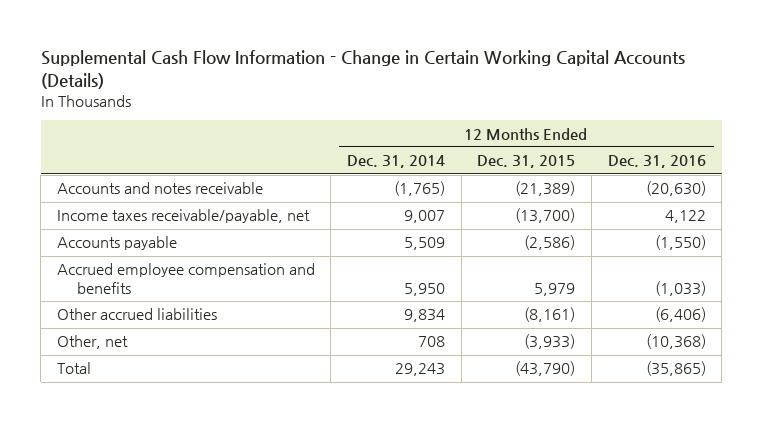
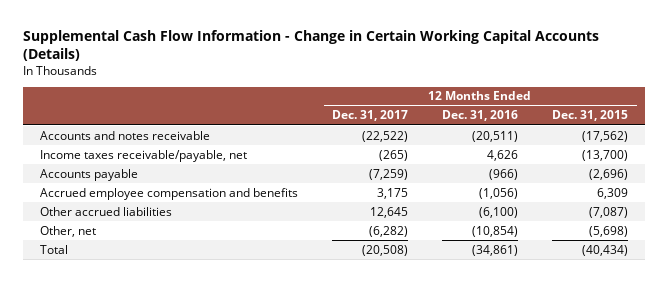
[347,155,446,169] Dec. 31, 2014 -> none
none -> [332,110,409,122] Dec. 31, 2017
[515,181,576,197] (21,389) -> [582,130,629,142] (17,562)
[645,181,706,197] (20,630) -> [472,130,519,142] (20,511)
[664,210,706,224] 4,122 -> [487,149,519,161] 4,626
[524,235,576,251] (2,586) -> [589,168,629,180] (2,696)
[654,235,706,251] (1,550) -> [489,168,519,180] (966)
[534,282,576,296] 5,979 -> [597,187,629,199] 6,309
[654,280,706,296] (1,033) -> [479,187,519,199] (1,056)
[524,307,576,323] (8,161) -> [589,206,629,218] (7,087)
[654,307,706,323] (6,406) -> [479,206,519,218] (6,100)
[524,334,576,350] (3,933) -> [589,225,629,237] (5,698)
[645,334,706,350] (10,368) -> [472,225,519,237] (10,854)
[515,361,576,377] (43,790) -> [582,244,629,256] (40,434)
[645,361,706,377] (35,865) -> [472,244,519,256] (34,861)

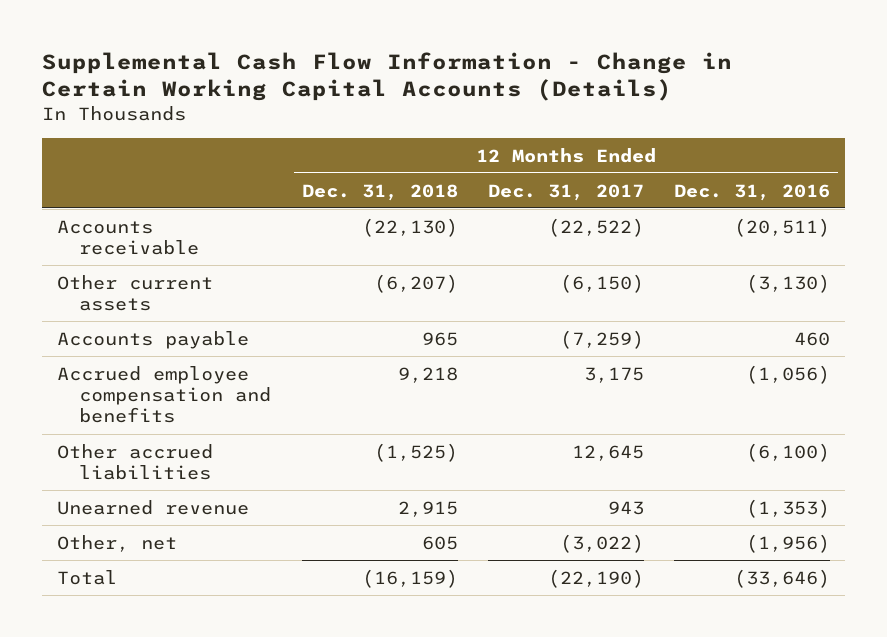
[552,110,629,122] Dec. 31, 2015 -> none
none -> [301,183,458,201] Dec. 31, 2018
[40,149,248,162] Income taxes receivable/payable, net -> none
[40,130,211,140] Accounts and notes receivable -> [56,219,200,255] Accounts receivable
none -> [56,274,213,311] Other current assets
[489,168,519,180] (966) -> [794,331,831,346] 460
none -> [56,499,249,515] Unearned revenue
[369,225,409,237] (6,282) -> [559,533,644,553] (3,022)
[472,225,519,237] (10,854) -> [746,533,831,553] (1,956)
[362,244,409,256] (20,508) -> [547,568,644,588] (22,190)
[472,244,519,256] (34,861) -> [734,568,831,588] (33,646)

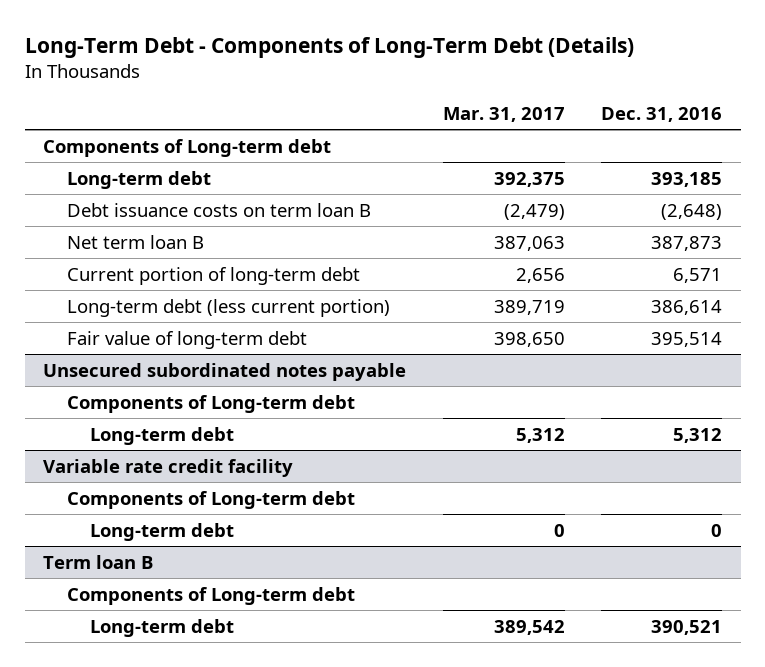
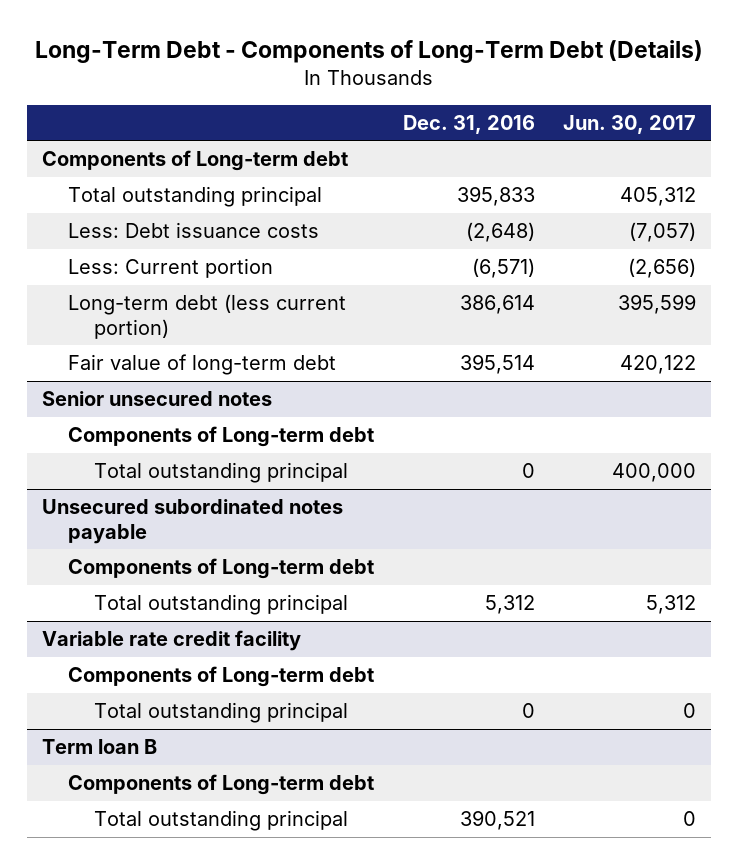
[442,106,565,122] Mar. 31, 2017 -> none
none -> [563,114,697,134] Jun. 30, 2017
[66,170,211,189] Long-term debt -> none
[66,234,204,249] Net term loan B -> none
none -> [67,185,322,207] Total outstanding principal
[66,202,371,217] Debt issuance costs on term loan B -> [67,221,319,238] Less: Debt issuance costs
[66,266,360,285] Current portion of long-term debt -> [67,257,273,278] Less: Current portion
[673,267,723,283] 6,571 -> [471,257,535,278] (6,571)
none -> [41,390,272,406] Senior unsecured notes
none -> [67,425,374,447] Components of Long-term debt
none -> [93,461,348,483] Total outstanding principal
[90,426,235,445] Long-term debt -> [93,593,348,615] Total outstanding principal
[90,522,235,541] Long-term debt -> [93,701,348,723] Total outstanding principal
[90,618,235,637] Long-term debt -> [93,809,348,831] Total outstanding principal

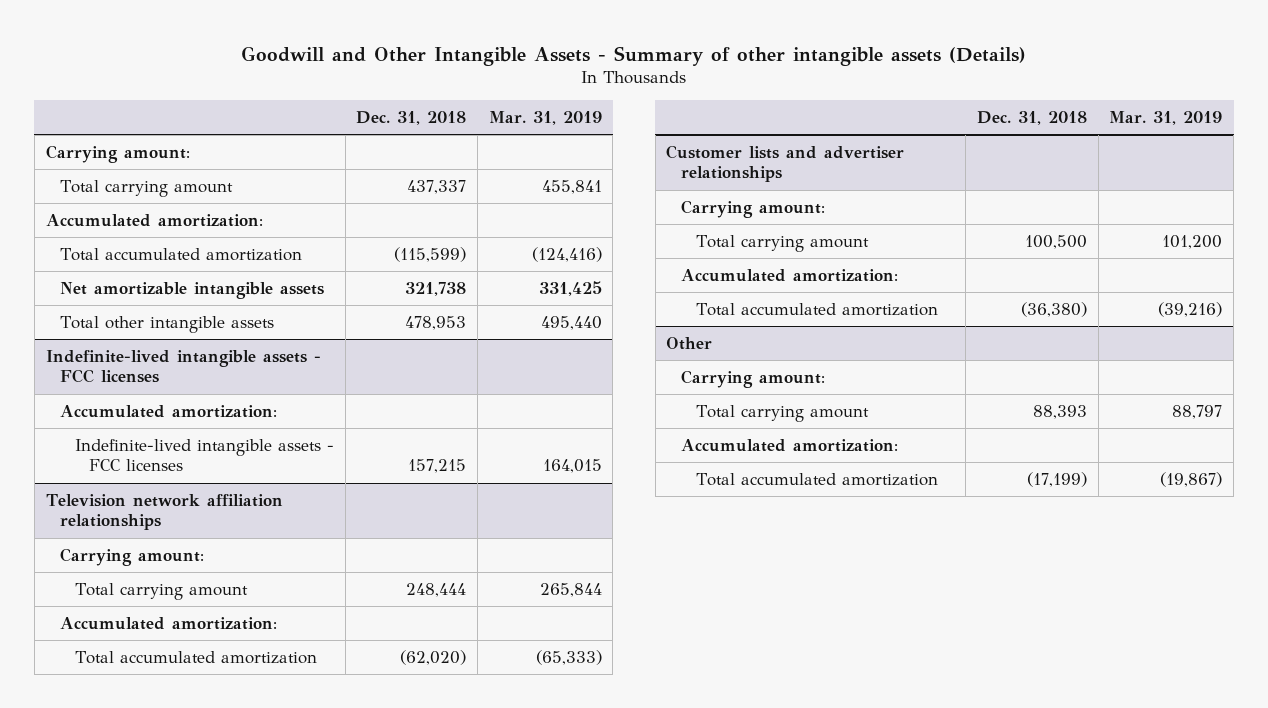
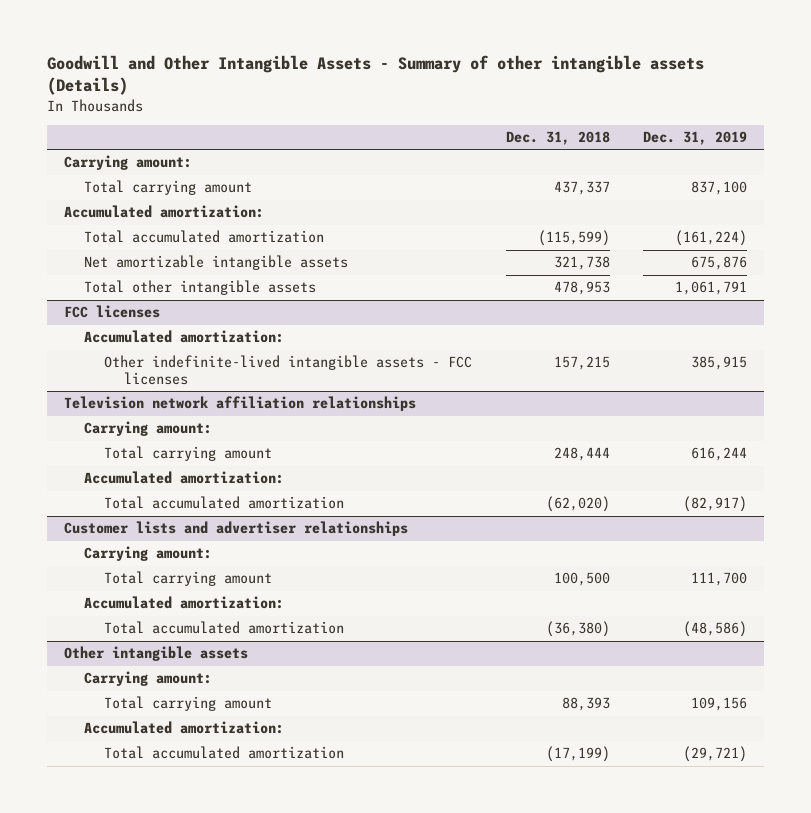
[488,111,602,126] Mar. 31, 2019 -> none
none -> [643,131,748,146] Dec. 31, 2019
[45,349,321,384] Indefinite-lived intangible assets - FCC licenses -> [63,305,160,319] FCC licenses
[74,438,334,472] Indefinite-lived intangible assets - FCC licenses -> [103,355,472,385] Other indefinite-lived intangible assets - FCC licenses
[666,336,713,350] Other -> [63,646,248,662] Other intangible assets

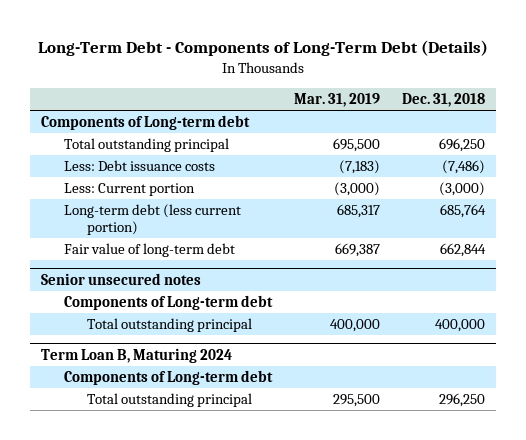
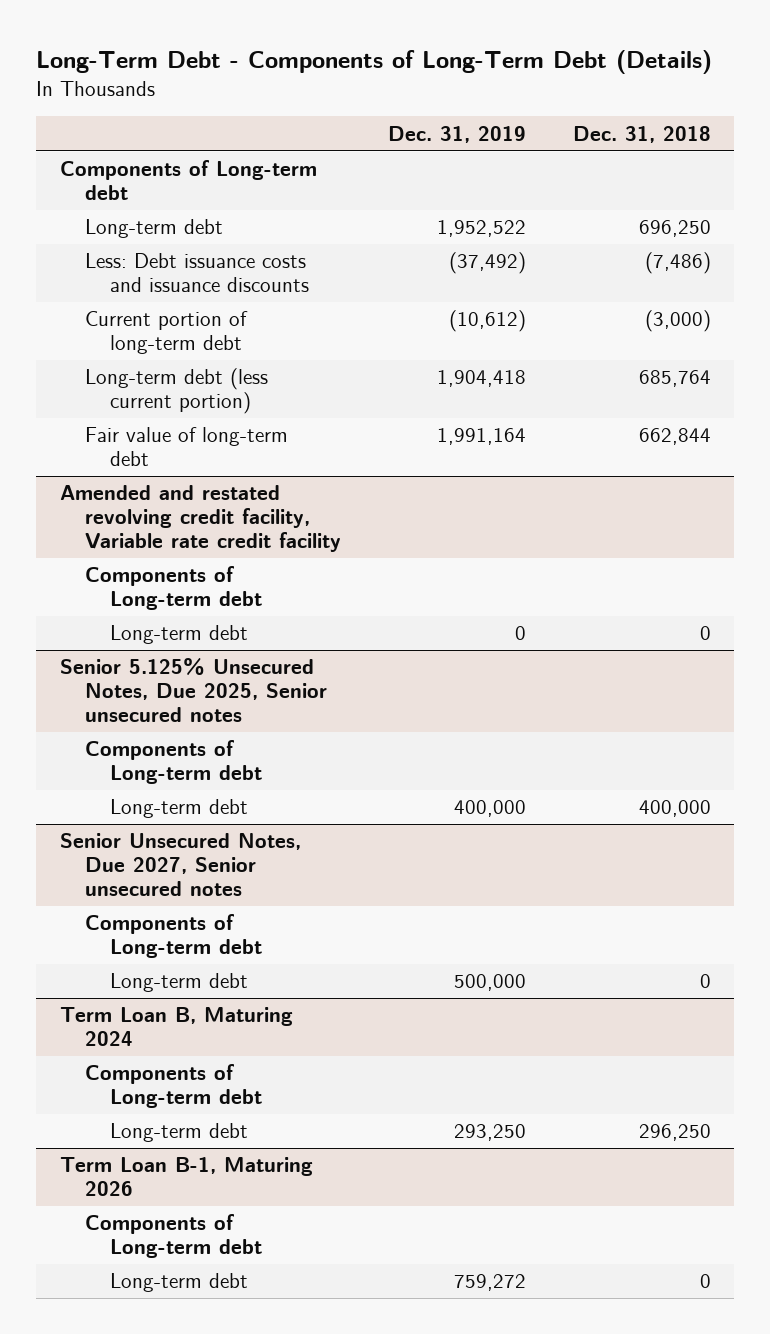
[293,92,380,107] Mar. 31, 2019 -> none
none -> [387,125,526,143] Dec. 31, 2019
[64,138,230,153] Total outstanding principal -> [84,219,223,239] Long-term debt
[64,160,216,172] Less: Debt issuance costs -> [84,253,310,293] Less: Debt issuance costs and issuance discounts
[64,183,196,197] Less: Current portion -> [84,311,248,355] Current portion of long-term debt
[41,272,202,285] Senior unsecured notes -> none
none -> [59,485,341,552] Amended and restated revolving credit facility, Variable rate credit facility
[86,318,252,333] Total outstanding principal -> none
none -> [110,625,249,645] Long-term debt
none -> [59,658,327,722] Senior 5.125% Unsecured Notes, Due 2025, Senior unsecured notes
none -> [84,740,263,785] Components of Long-term debt
none -> [110,799,249,819] Long-term debt
none -> [59,833,301,896] Senior Unsecured Notes, Due 2027, Senior unsecured notes
none -> [84,914,263,959] Components of Long-term debt
none -> [110,973,249,993] Long-term debt
[86,393,252,408] Total outstanding principal -> [110,1123,249,1143] Long-term debt
none -> [59,1157,313,1197] Term Loan B-1, Maturing 2026
none -> [84,1214,263,1259] Components of Long-term debt
none -> [110,1273,249,1293] Long-term debt

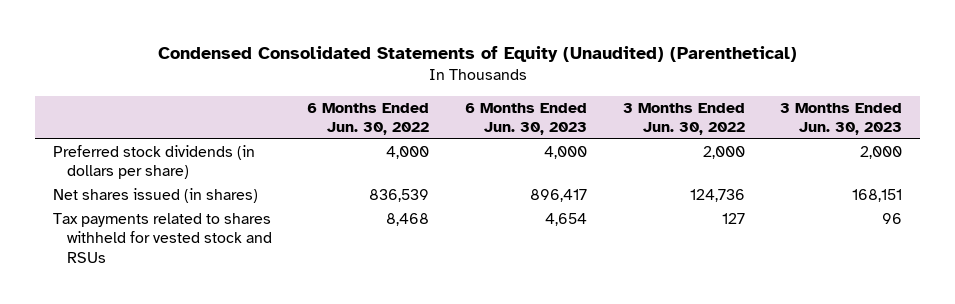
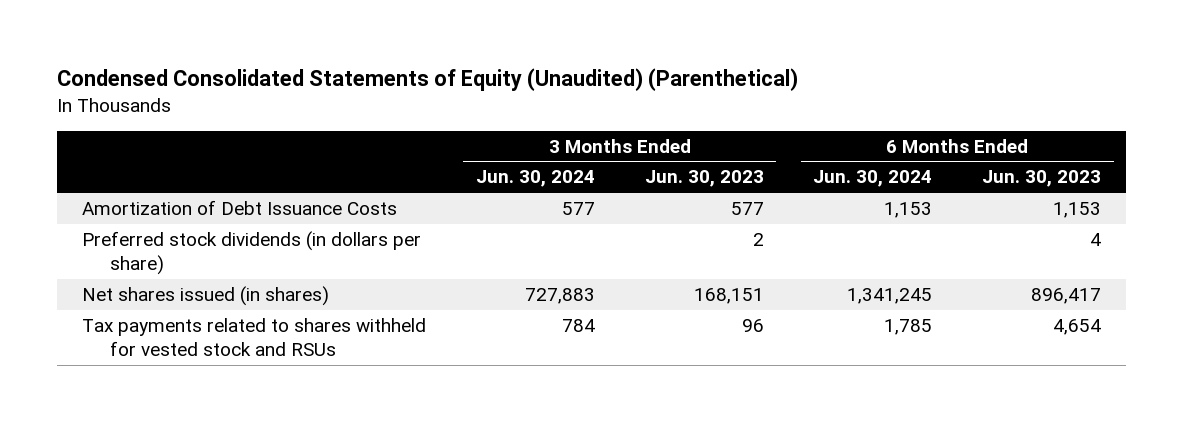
[307,102,430,136] 6 Months Ended Jun. 30, 2022 -> none
[622,102,745,136] 3 Months Ended Jun. 30, 2022 -> none
none -> [475,170,595,188] Jun. 30, 2024
none -> [813,170,933,188] Jun. 30, 2024
none -> [81,200,397,216] Amortization of Debt Issuance Costs
[544,146,588,160] 4,000 -> [1090,233,1102,247] 4
[860,146,903,160] 2,000 -> [752,233,764,247] 2

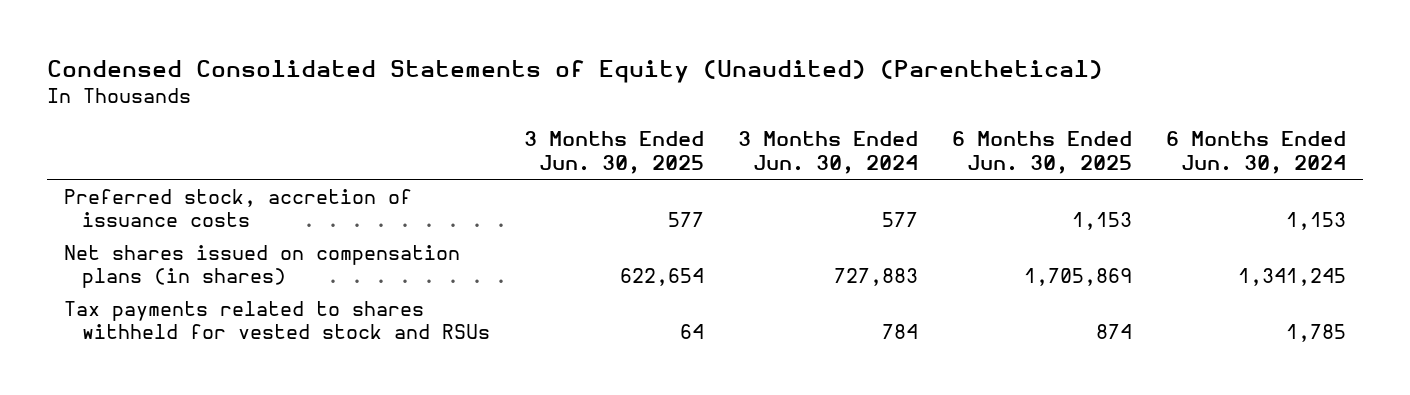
[644,170,764,188] Jun. 30, 2023 -> none
[982,170,1102,188] Jun. 30, 2023 -> none
none -> [524,131,705,175] 3 Months Ended Jun. 30, 2025
none -> [951,131,1132,175] 6 Months Ended Jun. 30, 2025
[81,231,421,275] Preferred stock dividends (in dollars per share) -> none
[81,200,397,216] Amortization of Debt Issuance Costs -> [64,188,413,228] Preferred stock, accretion of issuance costs
[81,286,329,307] Net shares issued (in shares) -> [64,244,461,289] Net shares issued on compensation plans (in shares)

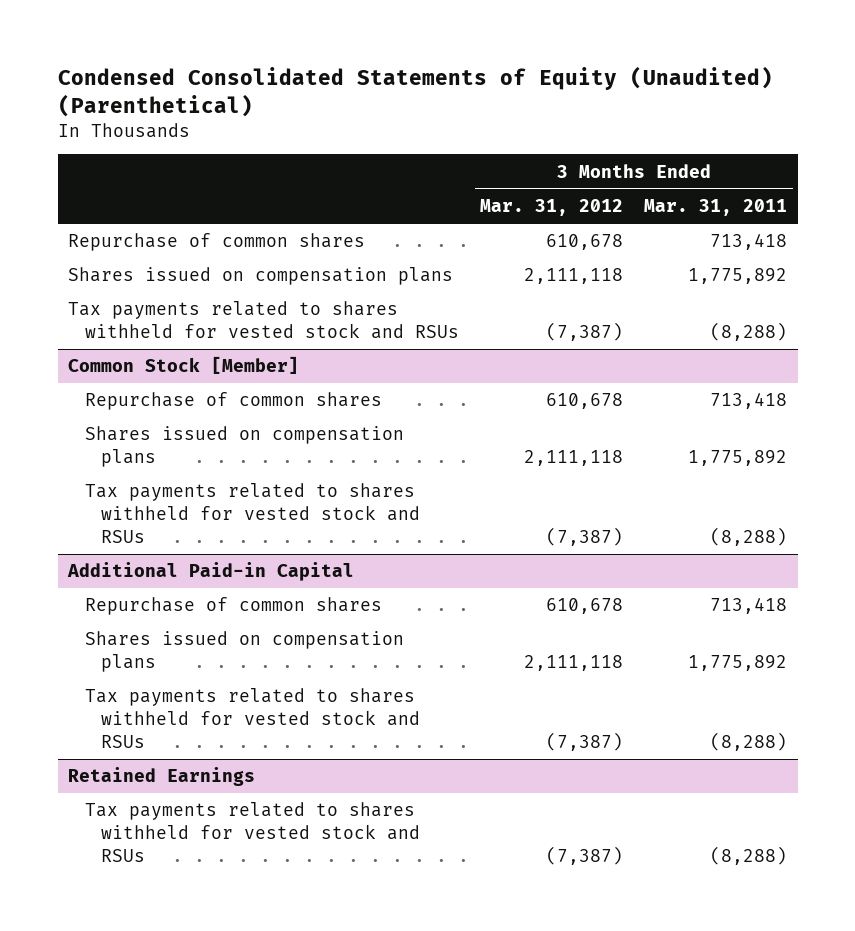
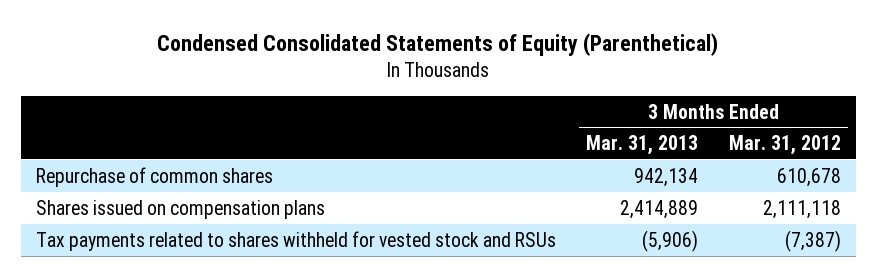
[57,66,773,117] Condensed Consolidated Statements of Equity (Unaudited) (Parenthetical) -> [157,32,719,56] Condensed Consolidated Statements of Equity (Parenthetical)
[644,199,788,217] Mar. 31, 2011 -> none
none -> [586,135,699,156] Mar. 31, 2013
[68,356,300,375] Common Stock [Member] -> none
[84,392,382,411] Repurchase of common shares -> none
[84,426,404,468] Shares issued on compensation plans -> none
[84,483,421,543] Tax payments related to shares withheld for vested stock and RSUs -> none
[67,562,355,582] Additional Paid-in Capital -> none
[84,597,382,616] Repurchase of common shares -> none
[84,631,404,673] Shares issued on compensation plans -> none
[84,688,421,748] Tax payments related to shares withheld for vested stock and RSUs -> none
[68,767,256,787] Retained Earnings -> none
[84,802,421,862] Tax payments related to shares withheld for vested stock and RSUs -> none

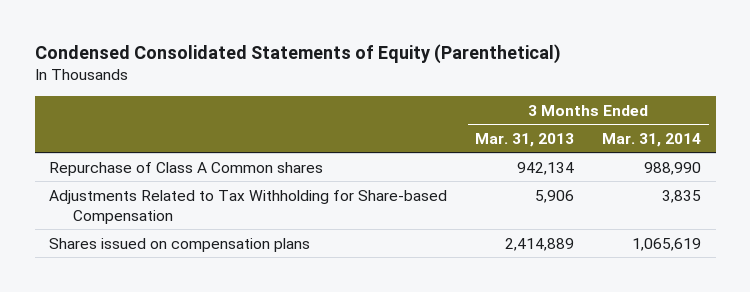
[728,135,841,156] Mar. 31, 2012 -> none
none -> [602,132,702,147] Mar. 31, 2014
[35,166,273,187] Repurchase of common shares -> [48,161,323,176] Repurchase of Class A Common shares
none -> [48,189,447,224] Adjustments Related to Tax Withholding for Share-based Compensation
[35,230,556,251] Tax payments related to shares withheld for vested stock and RSUs -> none

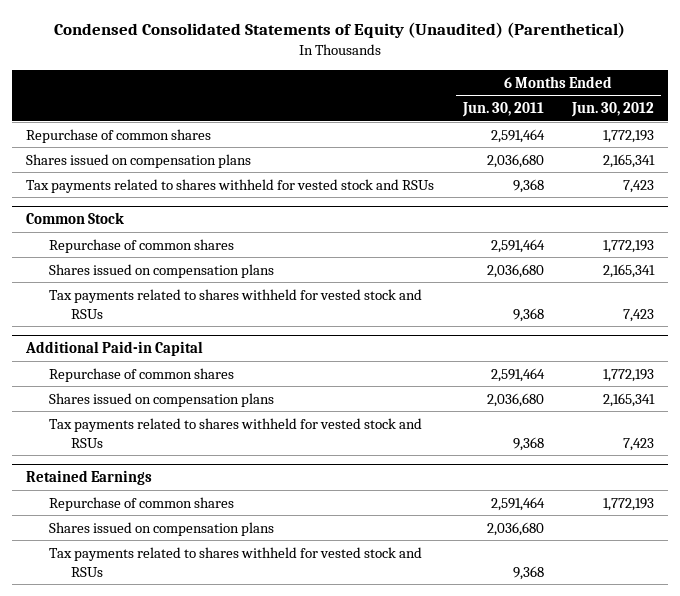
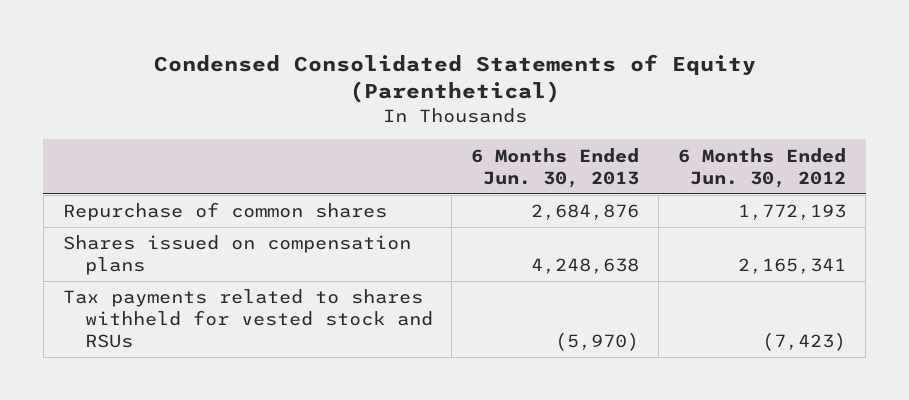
[54,22,626,39] Condensed Consolidated Statements of Equity (Unaudited) (Parenthetical) -> [153,53,756,104] Condensed Consolidated Statements of Equity (Parenthetical)
[461,102,544,118] Jun. 30, 2011 -> none
none -> [471,147,640,188] 6 Months Ended Jun. 30, 2013
[26,212,125,225] Common Stock -> none
[48,238,234,253] Repurchase of common shares -> none
[48,263,274,278] Shares issued on compensation plans -> none
[48,288,422,319] Tax payments related to shares withheld for vested stock and RSUs -> none
[25,341,204,357] Additional Paid-in Capital -> none
[48,367,234,382] Repurchase of common shares -> none
[48,392,274,407] Shares issued on compensation plans -> none
[48,417,422,448] Tax payments related to shares withheld for vested stock and RSUs -> none
[26,470,153,486] Retained Earnings -> none
[48,496,234,511] Repurchase of common shares -> none
[48,521,274,536] Shares issued on compensation plans -> none
[48,546,422,577] Tax payments related to shares withheld for vested stock and RSUs -> none
[622,179,654,193] 7,423 -> [762,332,847,352] (7,423)

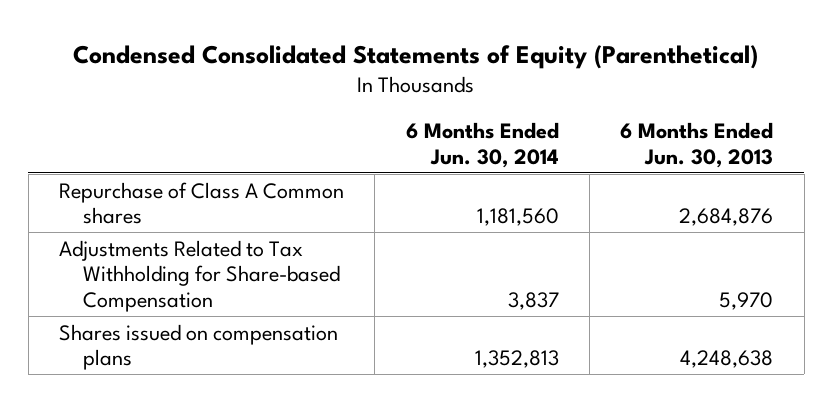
[678,147,847,188] 6 Months Ended Jun. 30, 2012 -> none
none -> [405,121,559,168] 6 Months Ended Jun. 30, 2014
[62,202,387,222] Repurchase of common shares -> [59,181,345,225] Repurchase of Class A Common shares
none -> [59,239,341,312] Adjustments Related to Tax Withholding for Share-based Compensation
[62,289,433,349] Tax payments related to shares withheld for vested stock and RSUs -> none

